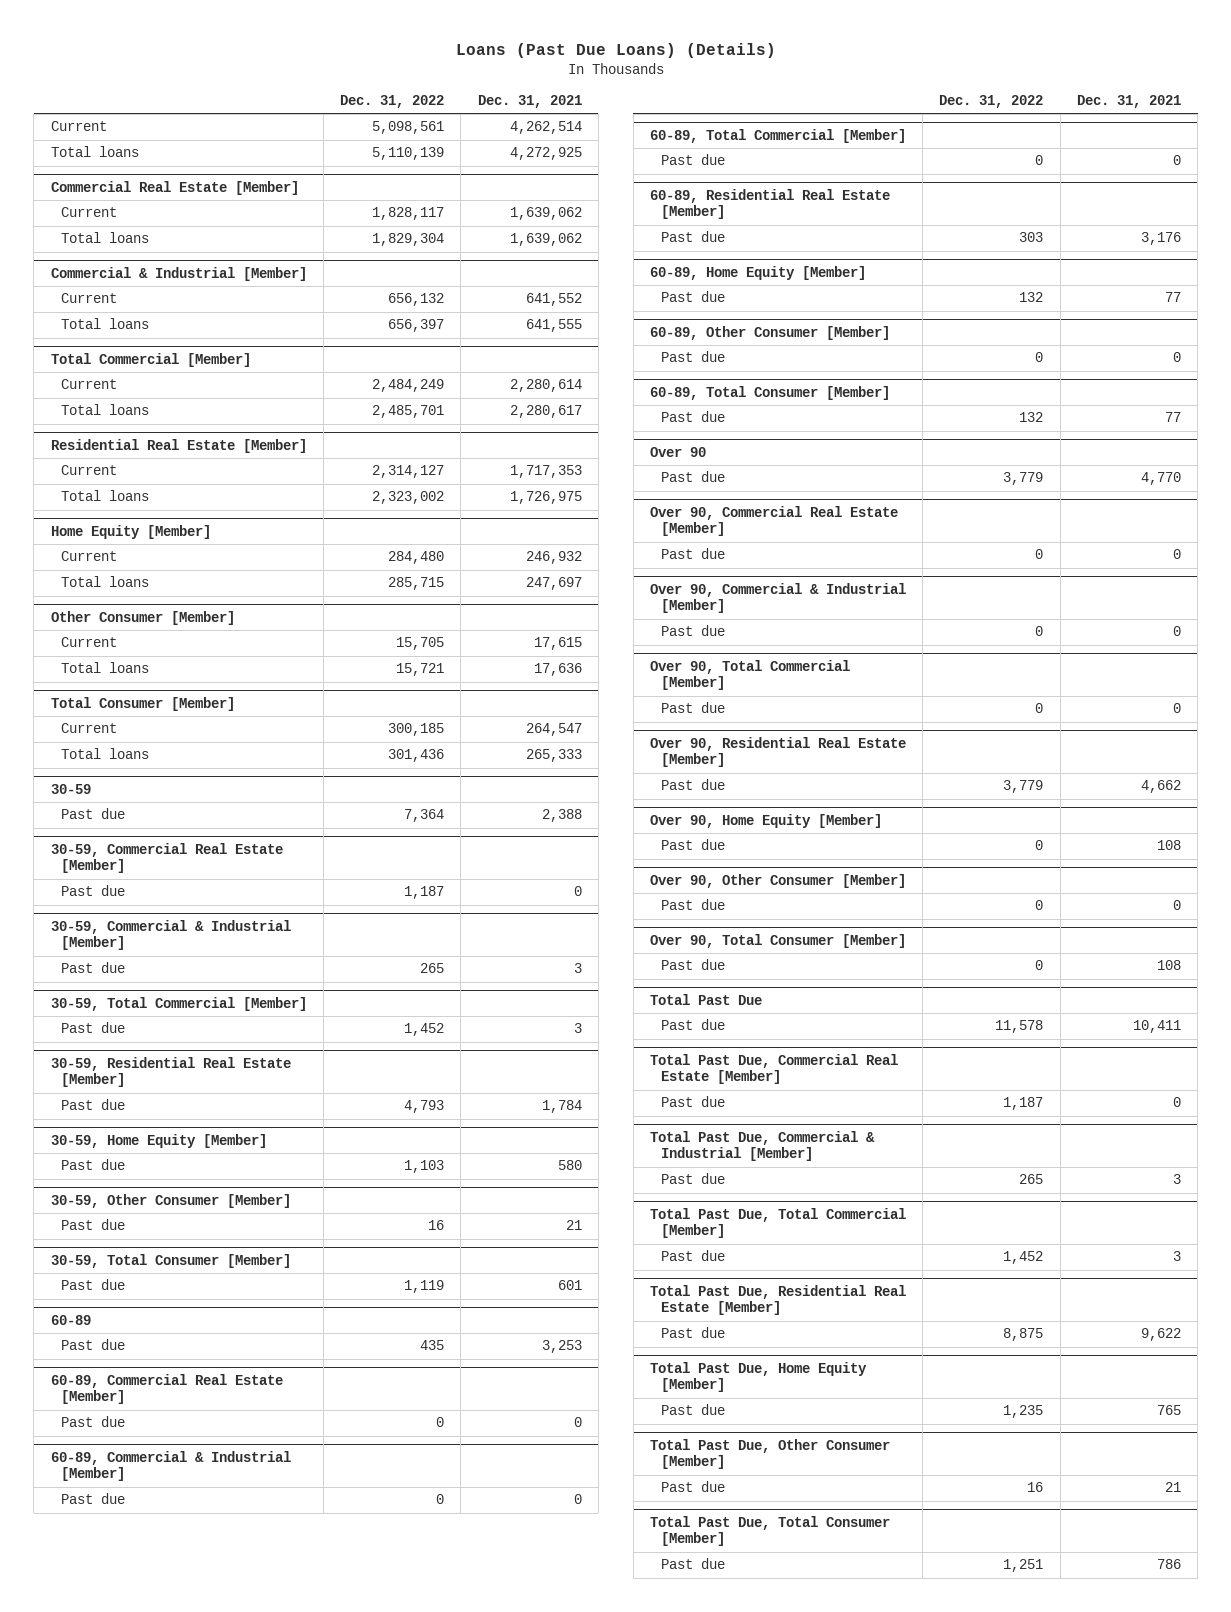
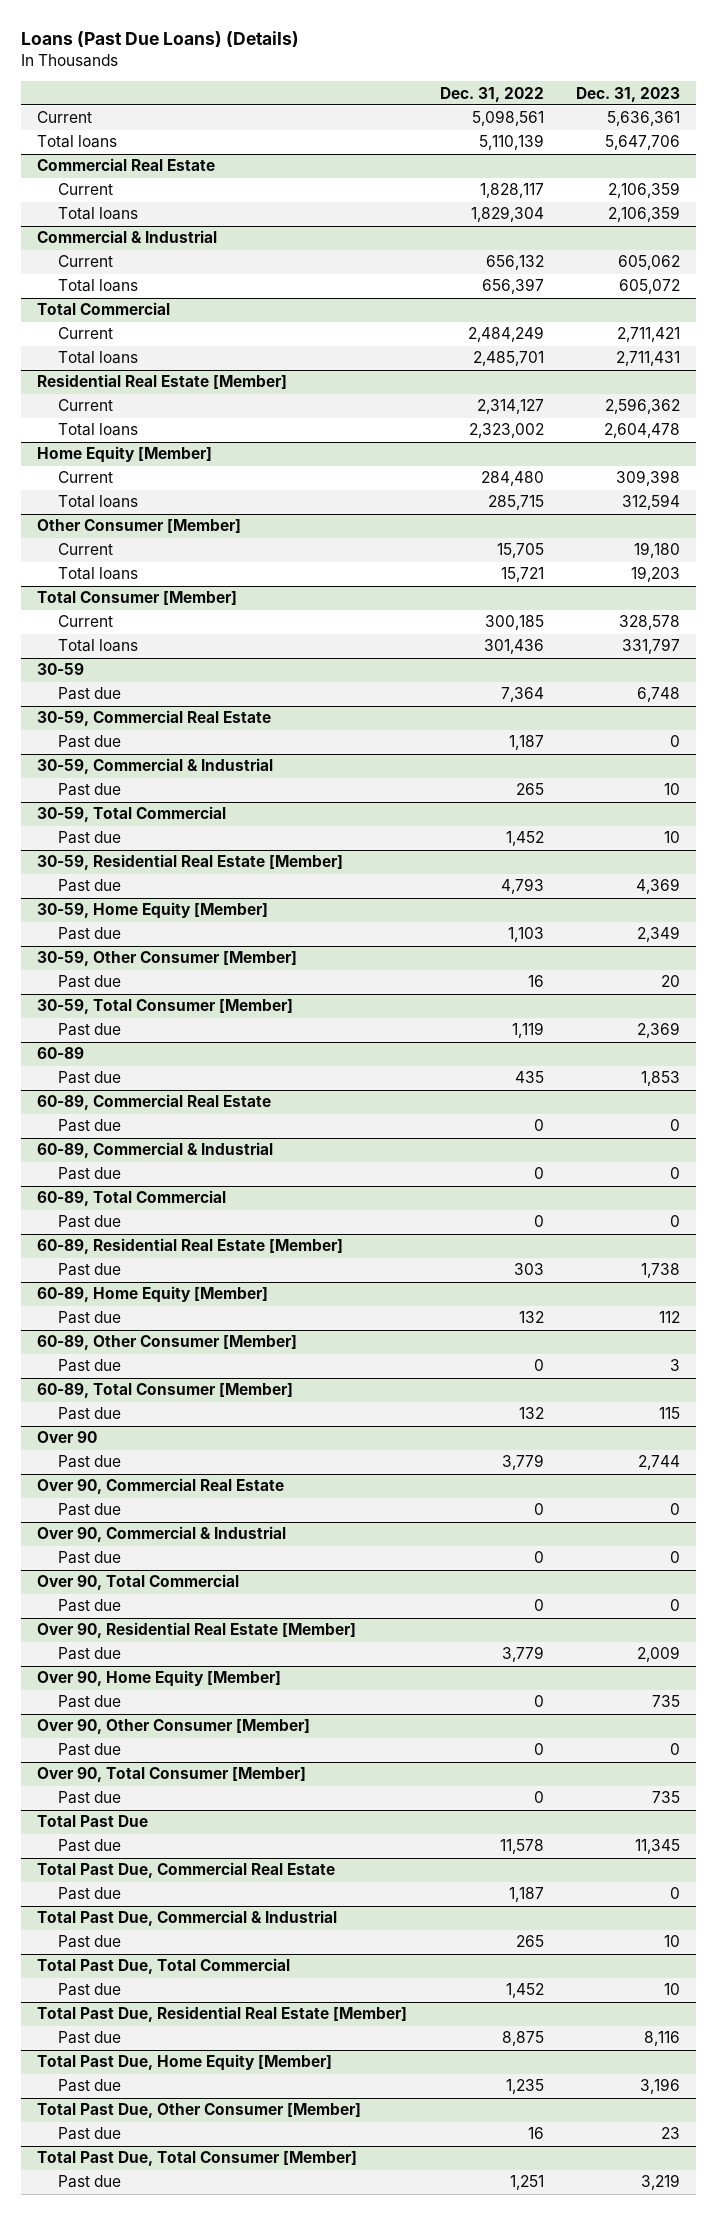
[477,95,582,109] Dec. 31, 2021 -> none
none -> [576,86,681,102] Dec. 31, 2023
[50,180,299,195] Commercial Real Estate [Member] -> [37,158,216,172] Commercial Real Estate
[50,266,307,281] Commercial & Industrial [Member] -> [37,230,218,244] Commercial & Industrial
[50,352,251,367] Total Commercial [Member] -> [37,302,171,316] Total Commercial
[50,842,283,874] 30-59, Commercial Real Estate [Member] -> [37,710,272,727] 30-59, Commercial Real Estate
[50,919,291,951] 30-59, Commercial & Industrial [Member] -> [37,758,274,775] 30-59, Commercial & Industrial
[50,996,307,1011] 30-59, Total Commercial [Member] -> [37,806,227,823] 30-59, Total Commercial
[50,1373,283,1405] 60-89, Commercial Real Estate [Member] -> [37,1094,272,1111] 60-89, Commercial Real Estate
[50,1450,291,1482] 60-89, Commercial & Industrial [Member] -> [37,1142,274,1159] 60-89, Commercial & Industrial
[649,128,906,143] 60-89, Total Commercial [Member] -> [37,1190,227,1207] 60-89, Total Commercial
[649,505,898,537] Over 90, Commercial Real Estate [Member] -> [37,1478,285,1495] Over 90, Commercial Real Estate
[649,582,906,614] Over 90, Commercial & Industrial [Member] -> [37,1526,287,1543] Over 90, Commercial & Industrial
[649,659,850,691] Over 90, Total Commercial [Member] -> [37,1574,240,1591] Over 90, Total Commercial
[649,1053,898,1085] Total Past Due, Commercial Real Estate [Member] -> [37,1862,336,1879] Total Past Due, Commercial Real Estate
[649,1130,875,1162] Total Past Due, Commercial & Industrial [Member] -> [37,1910,338,1927] Total Past Due, Commercial & Industrial
[649,1207,906,1239] Total Past Due, Total Commercial [Member] -> [37,1958,291,1975] Total Past Due, Total Commercial

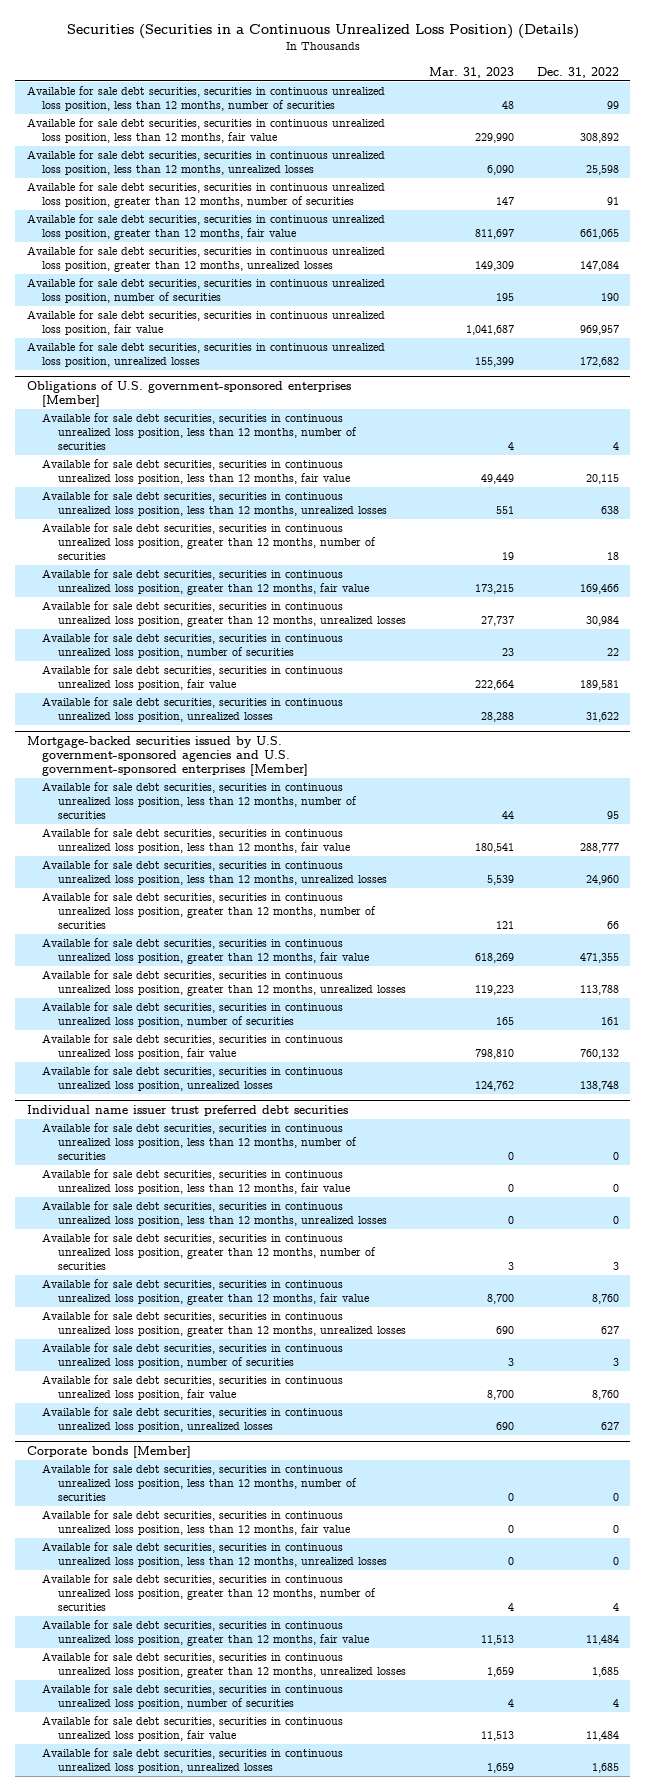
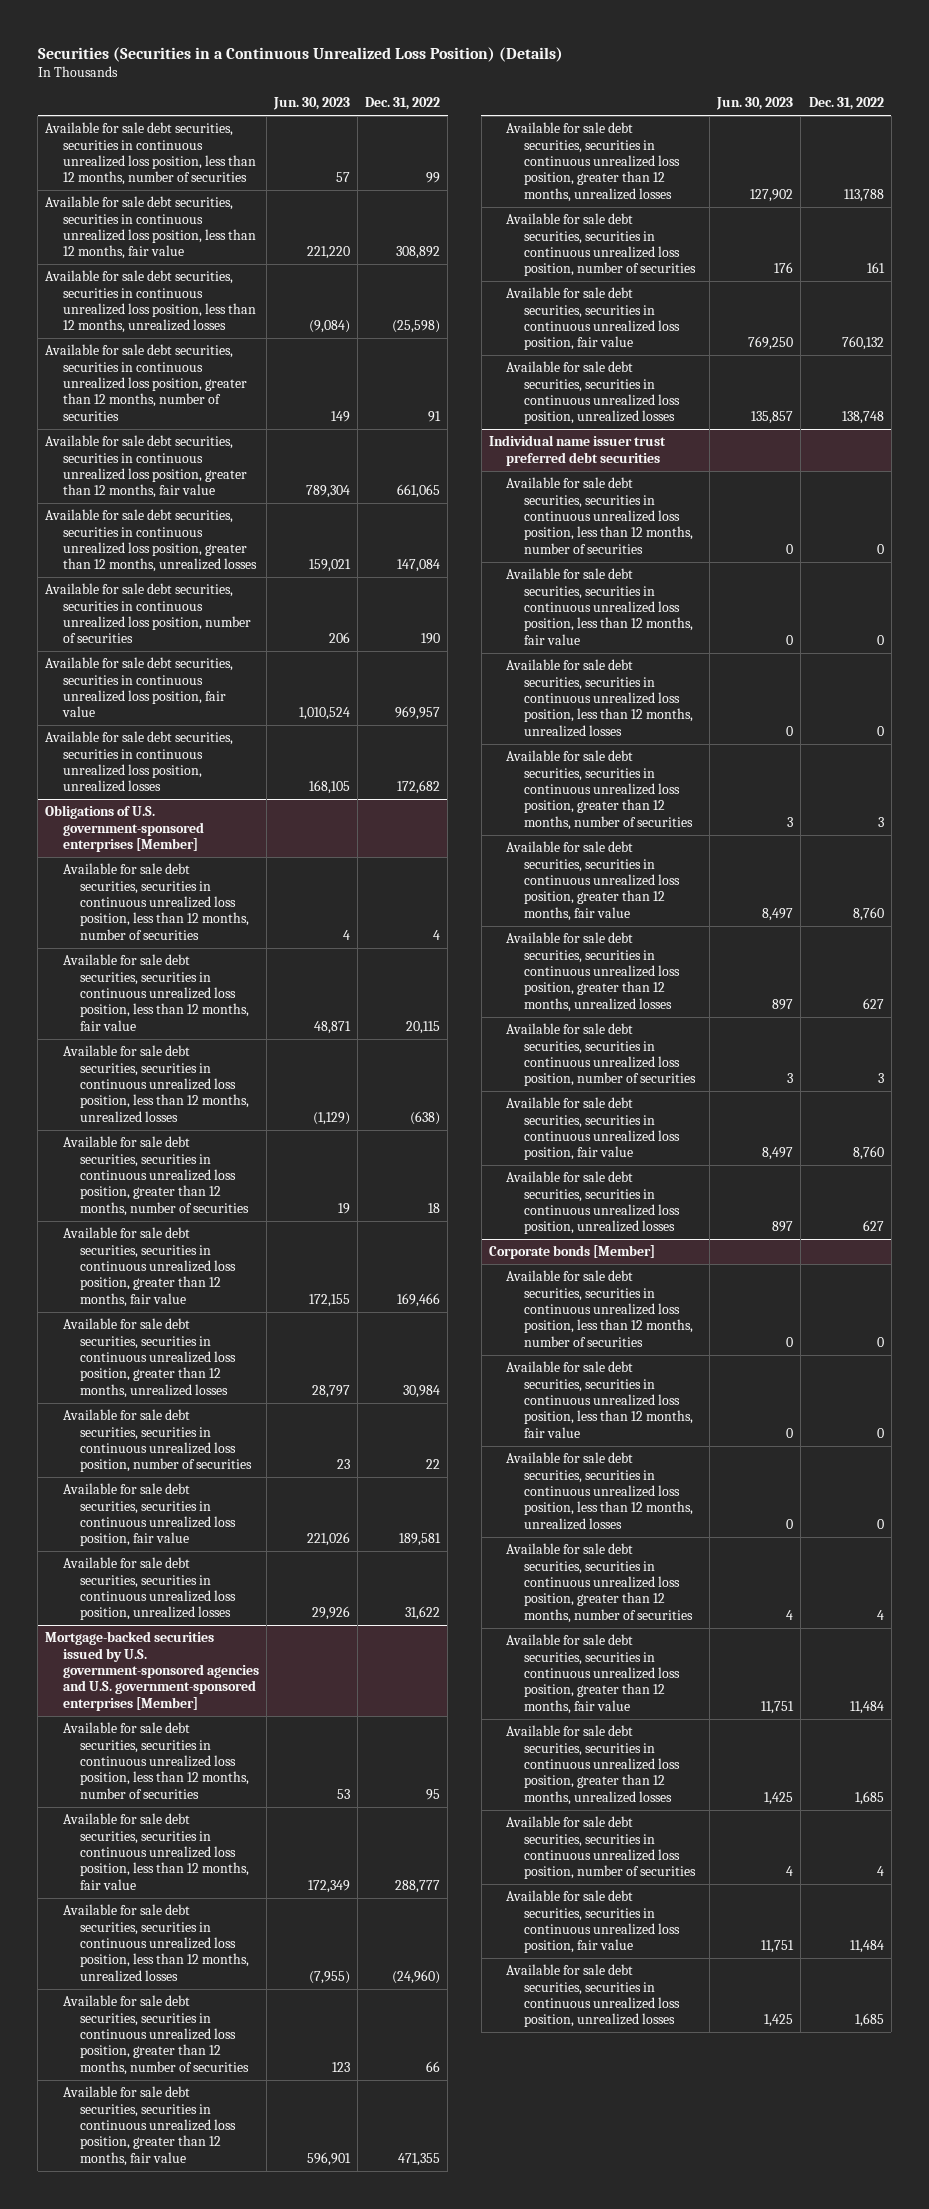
[428,66,514,78] Mar. 31, 2023 -> none
none -> [273,97,351,111] Jun. 30, 2023
[585,165,619,176] 25,598 -> [392,320,441,334] (25,598)
[600,506,619,515] 638 -> [410,1110,441,1125] (638)
[585,875,619,886] 24,960 -> [392,1969,441,1984] (24,960)

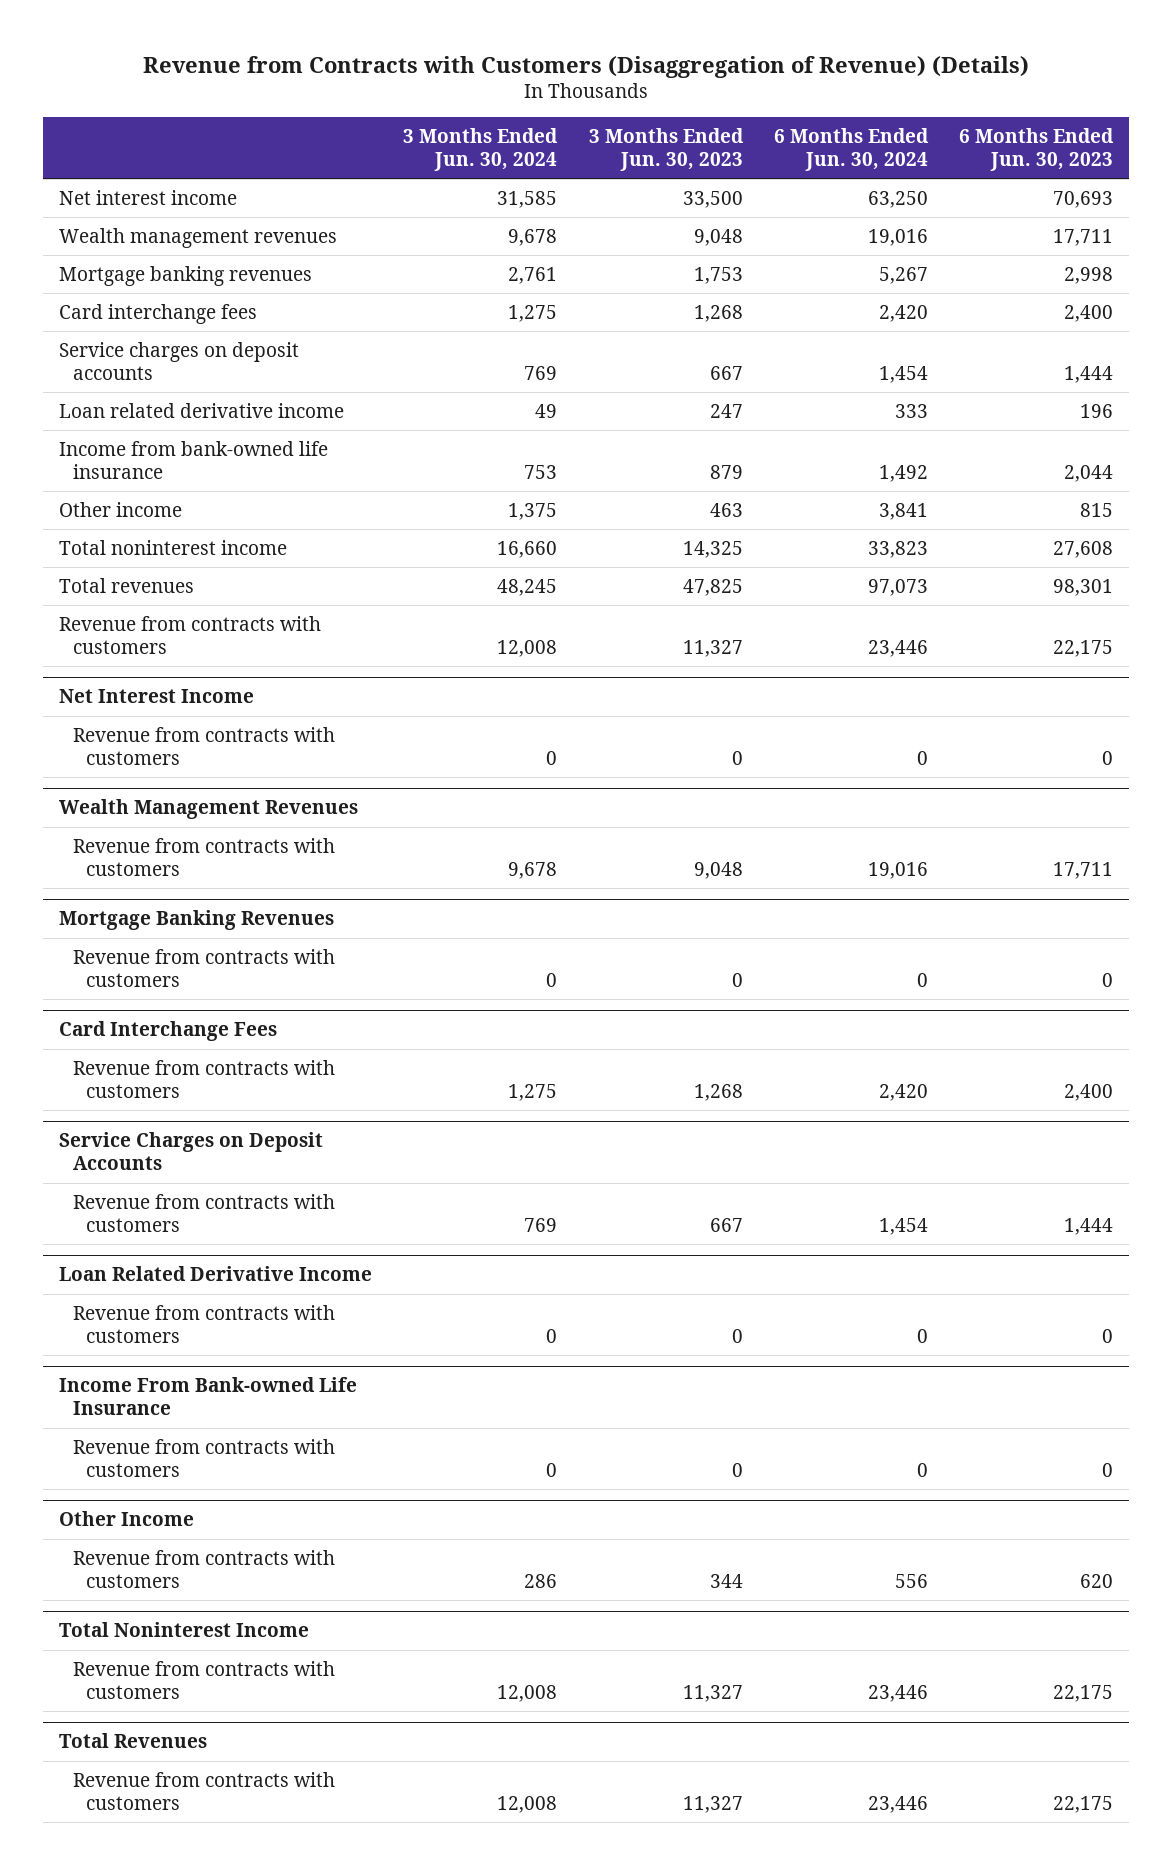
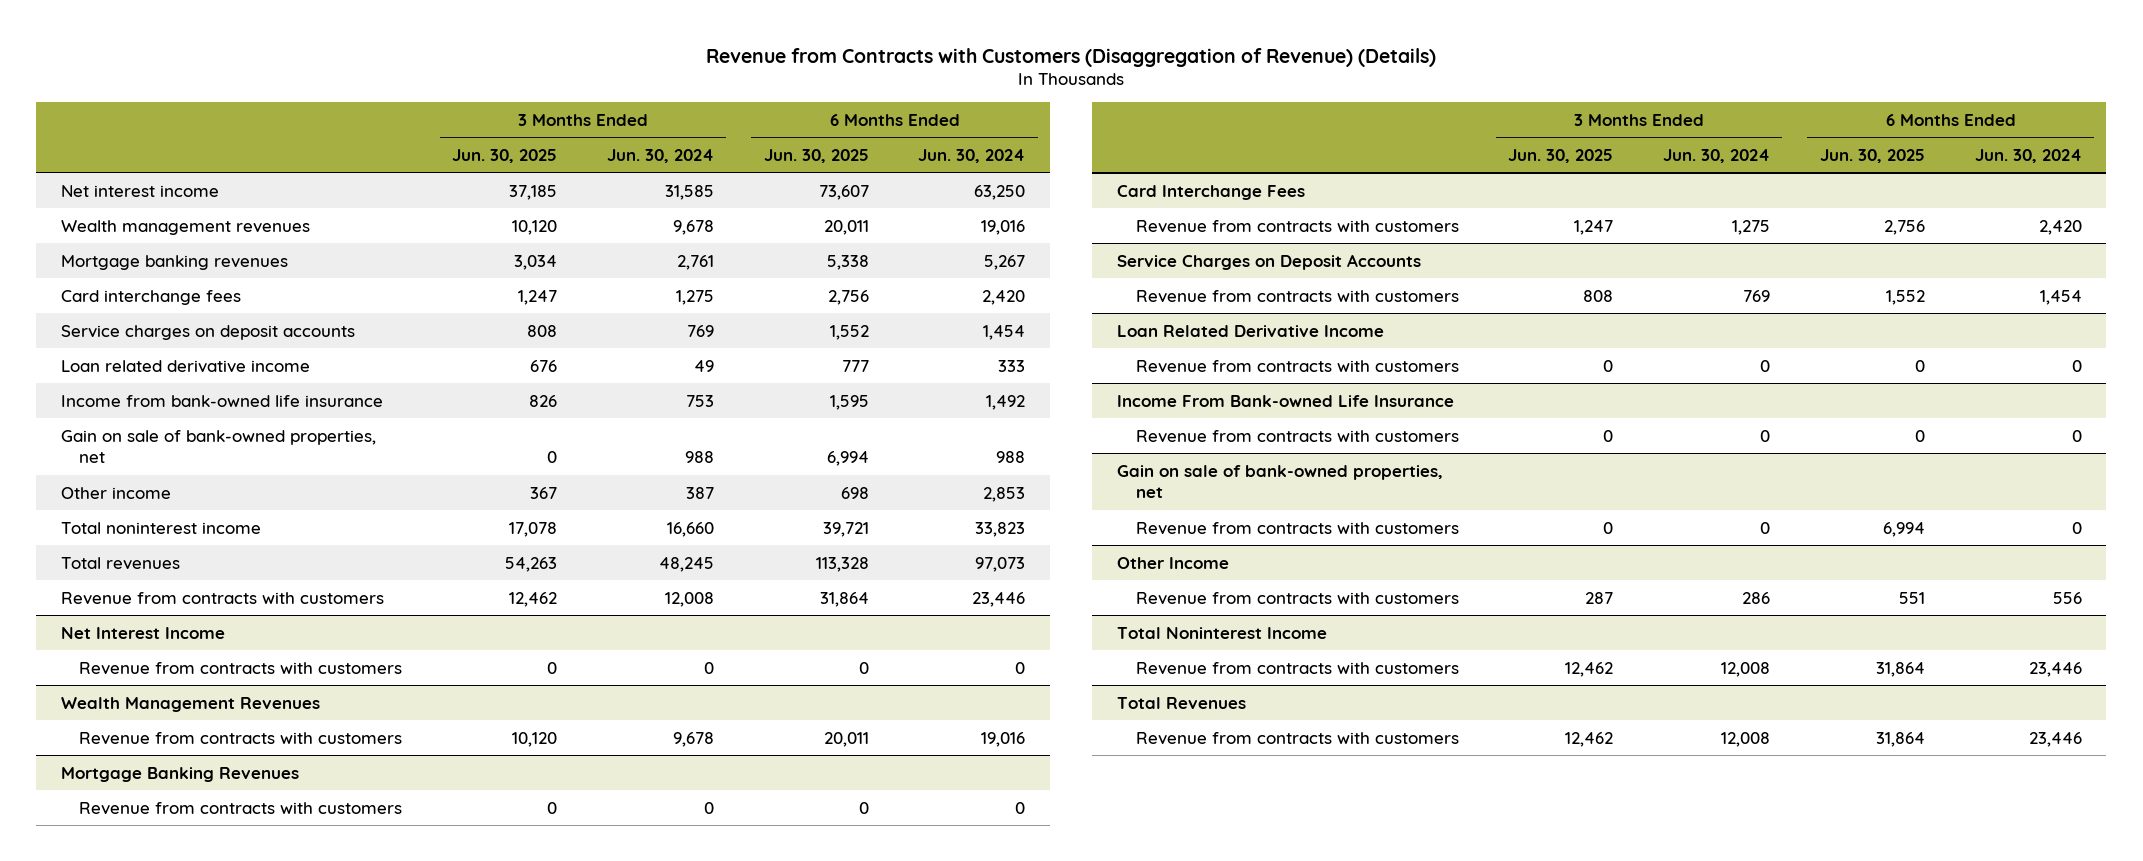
[588,128,744,172] 3 Months Ended Jun. 30, 2023 -> none
[959,128,1115,172] 6 Months Ended Jun. 30, 2023 -> none
none -> [452,148,558,163] Jun. 30, 2025
none -> [763,148,869,163] Jun. 30, 2025
none -> [61,429,377,464] Gain on sale of bank-owned properties, net
[508,502,558,520] 1,375 -> [685,486,714,499] 387
[878,502,928,520] 3,841 -> [983,486,1026,502] 2,853
none -> [1117,464,1444,499] Gain on sale of bank-owned properties, net
none -> [1135,521,1459,535] Revenue from contracts with customers

